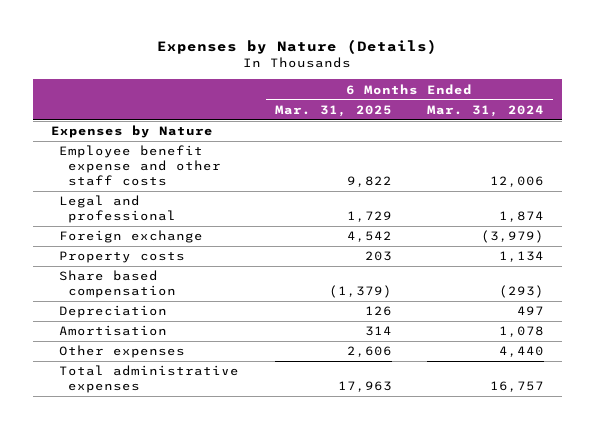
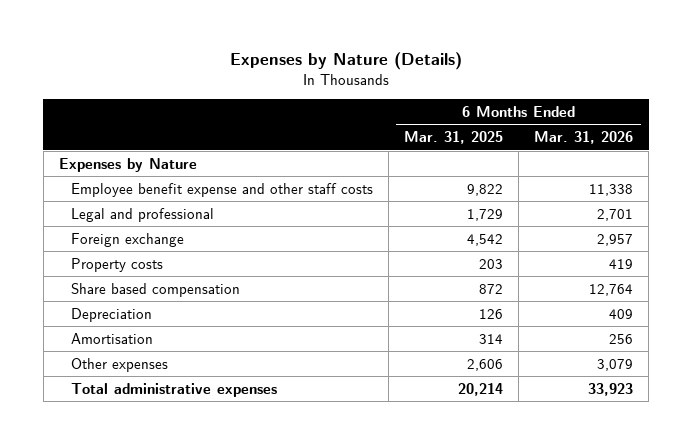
[426,104,544,117] Mar. 31, 2024 -> none
none -> [534,130,634,144] Mar. 31, 2026
[328,285,392,299] (1,379) -> [479,283,504,294] 872
[337,381,392,393] 17,963 -> [458,382,504,396] 20,214

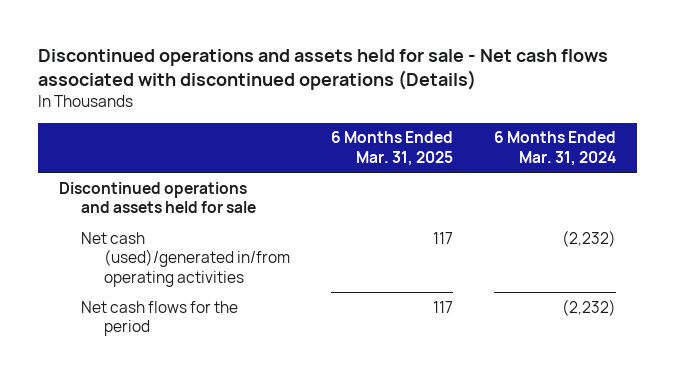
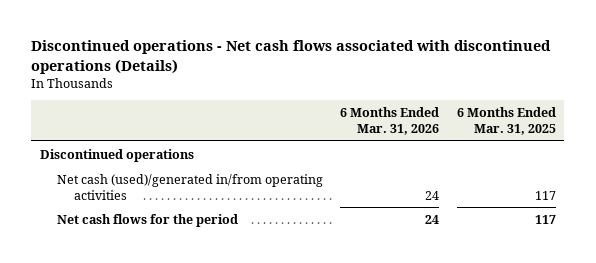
[38,49,609,91] Discontinued operations and assets held for sale - Net cash flows associated with discontinued operations (Details) -> [31,40,552,74] Discontinued operations - Net cash flows associated with discontinued operations (Details)
[494,131,617,166] 6 Months Ended Mar. 31, 2024 -> none
none -> [340,107,440,135] 6 Months Ended Mar. 31, 2026
[58,181,257,214] Discontinued operations and assets held for sale -> [40,148,195,162] Discontinued operations

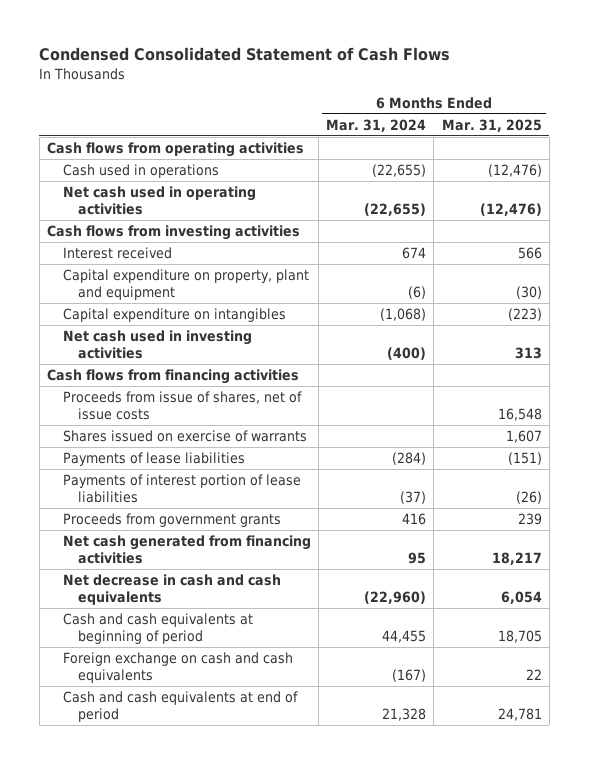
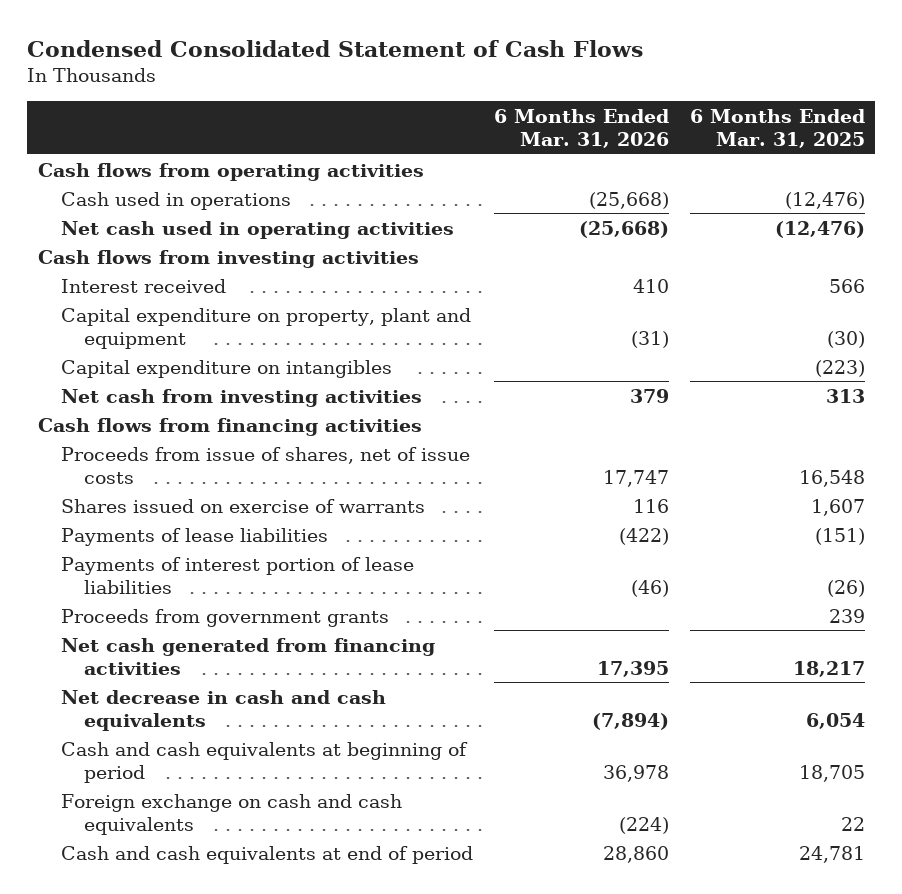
[326,118,427,132] Mar. 31, 2024 -> none
none -> [493,109,669,148] 6 Months Ended Mar. 31, 2026
[62,329,252,359] Net cash used in investing activities -> [60,388,422,407] Net cash from investing activities

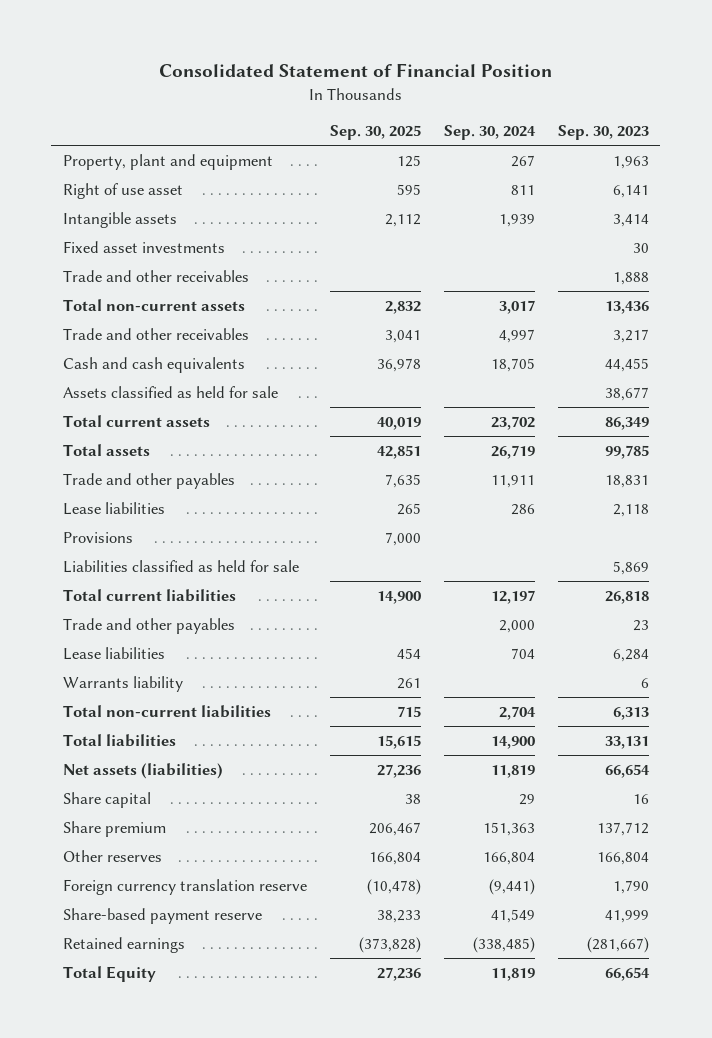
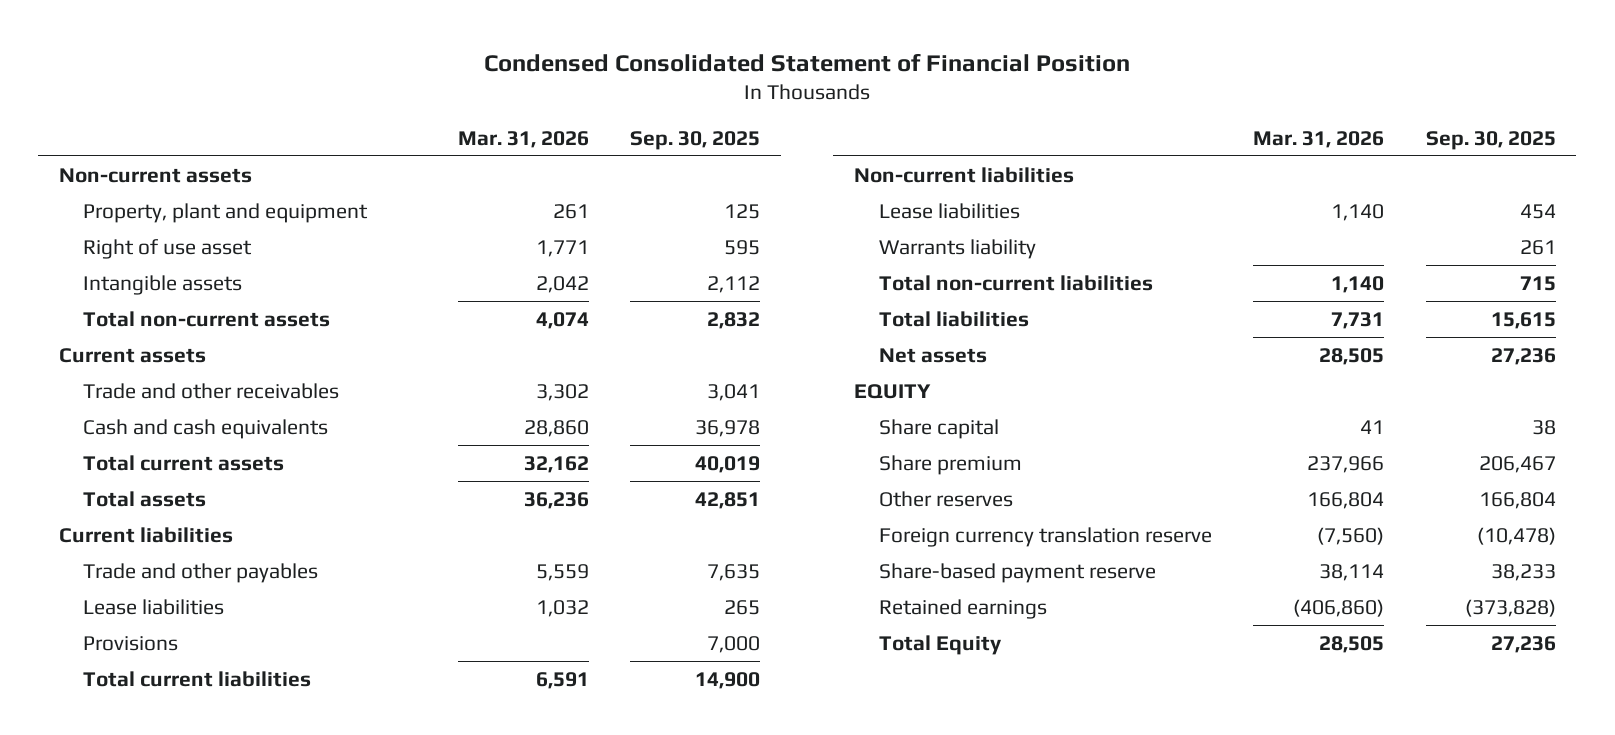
[158,63,552,78] Consolidated Statement of Financial Position -> [484,52,1131,72] Condensed Consolidated Statement of Financial Position
[443,125,536,141] Sep. 30, 2024 -> none
[557,125,649,141] Sep. 30, 2023 -> none
none -> [457,130,589,148] Mar. 31, 2026
none -> [58,167,252,183] Non-current assets
[62,240,225,253] Fixed asset investments -> none
[62,269,249,282] Trade and other receivables -> none
none -> [58,347,206,363] Current assets
[62,385,278,398] Assets classified as held for sale -> none
none -> [58,526,233,543] Current liabilities
[62,559,299,573] Liabilities classified as held for sale -> none
[62,617,235,634] Trade and other payables -> none
none -> [854,166,1075,183] Non-current liabilities
[62,762,223,779] Net assets (liabilities) -> [878,347,987,363] Net assets
none -> [854,383,932,399] EQUITY

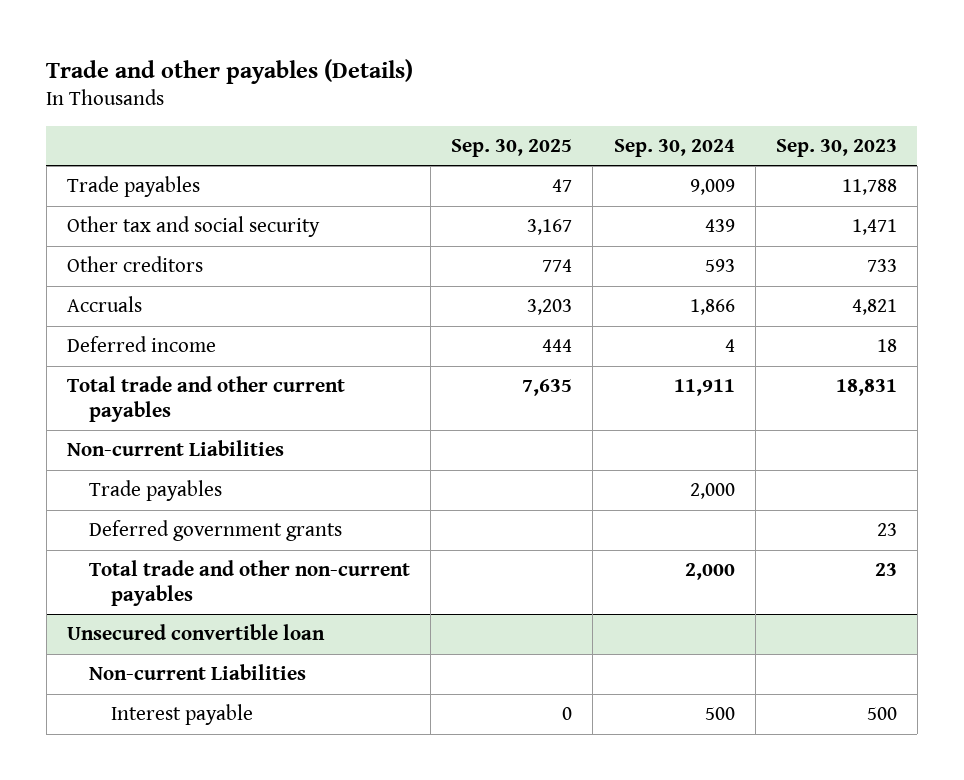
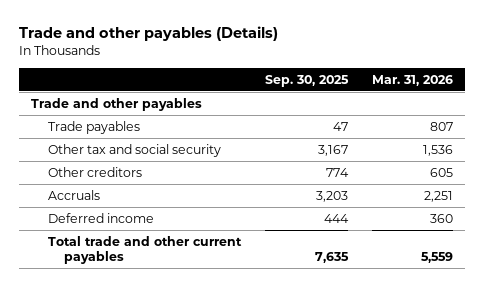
[613,138,735,157] Sep. 30, 2024 -> none
[775,138,897,157] Sep. 30, 2023 -> none
none -> [372,74,454,86] Mar. 31, 2026
none -> [30,97,202,111] Trade and other payables
[67,440,285,457] Non-current Liabilities -> none
[89,480,223,502] Trade payables -> none
[89,520,343,542] Deferred government grants -> none
[89,560,411,606] Total trade and other non-current payables -> none
[67,624,326,641] Unsecured convertible loan -> none
[89,664,307,681] Non-current Liabilities -> none
[111,704,254,726] Interest payable -> none

